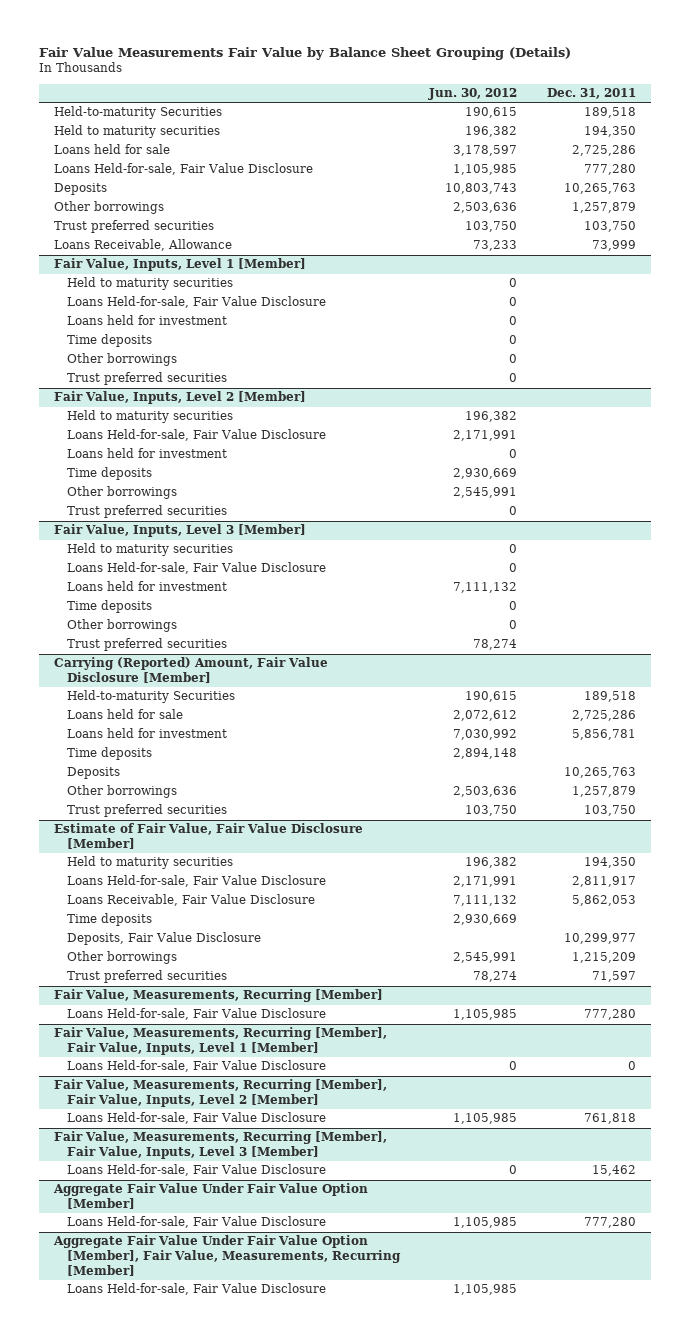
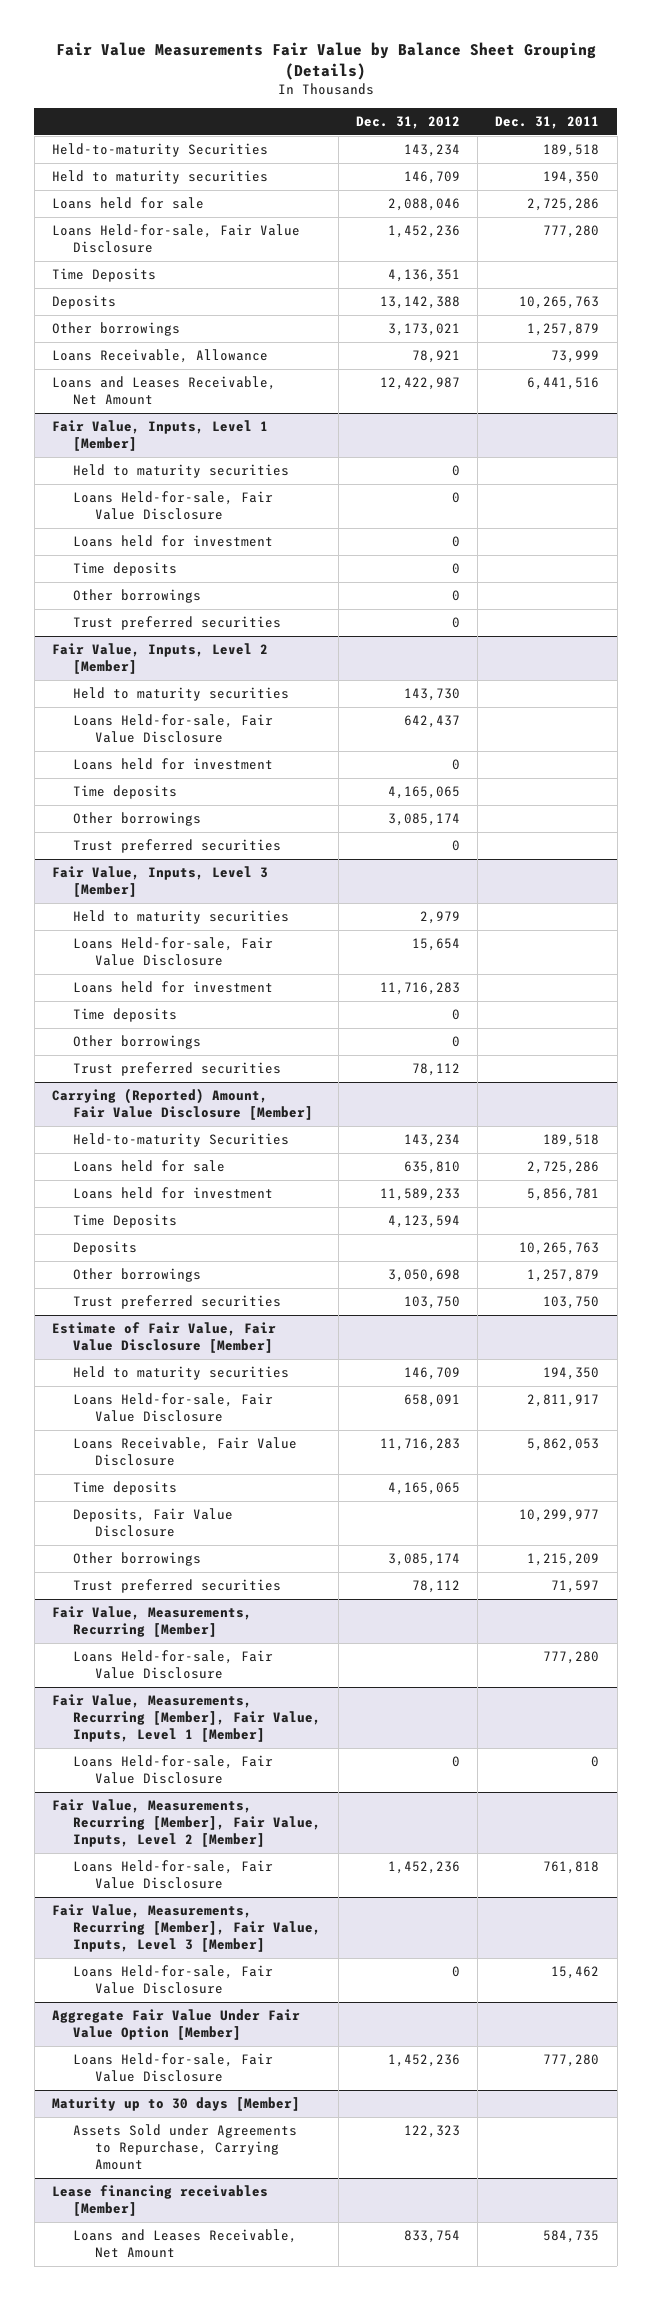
[428,88,518,101] Jun. 30, 2012 -> none
none -> [356,116,461,130] Dec. 31, 2012
none -> [51,268,156,283] Time Deposits
[54,220,215,234] Trust preferred securities -> none
none -> [51,376,276,406] Loans and Leases Receivable, Net Amount
[66,747,152,761] Time deposits -> [73,1214,178,1229] Time Deposits
[53,1235,401,1276] Aggregate Fair Value Under Fair Value Option [Member], Fair Value, Measurements, Recurring [Member] -> none
[66,1283,326,1296] Loans Held-for-sale, Fair Value Disclosure -> none
none -> [51,2097,300,2112] Maturity up to 30 days [Member]
none -> [73,2124,298,2171] Assets Sold under Agreements to Repurchase, Carrying Amount
none -> [51,2185,268,2217] Lease financing receivables [Member]
none -> [73,2229,298,2259] Loans and Leases Receivable, Net Amount

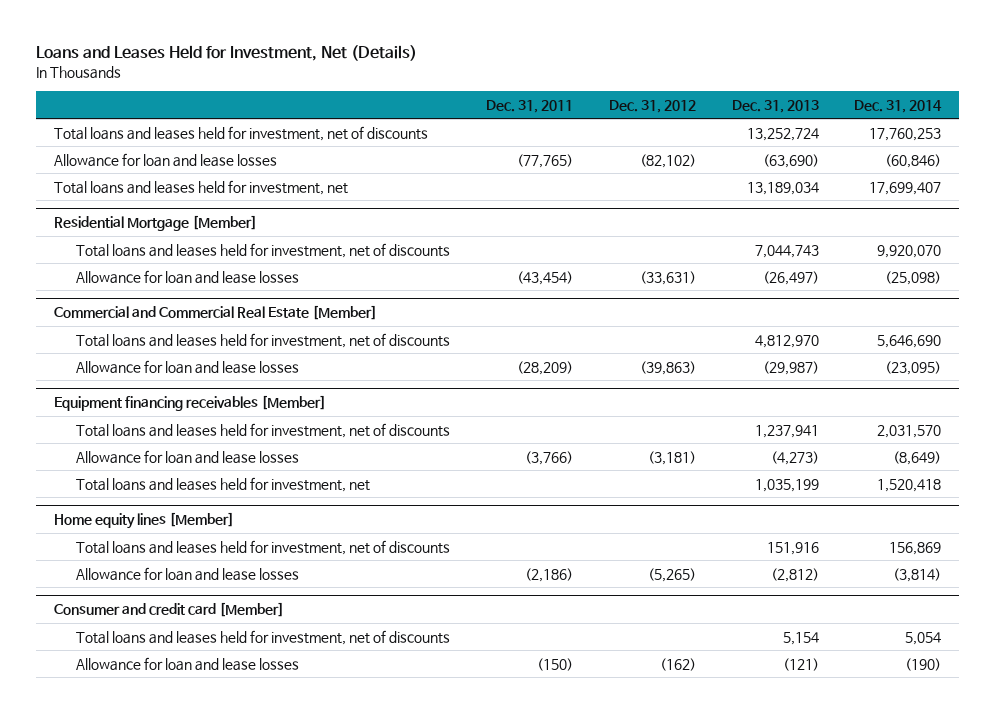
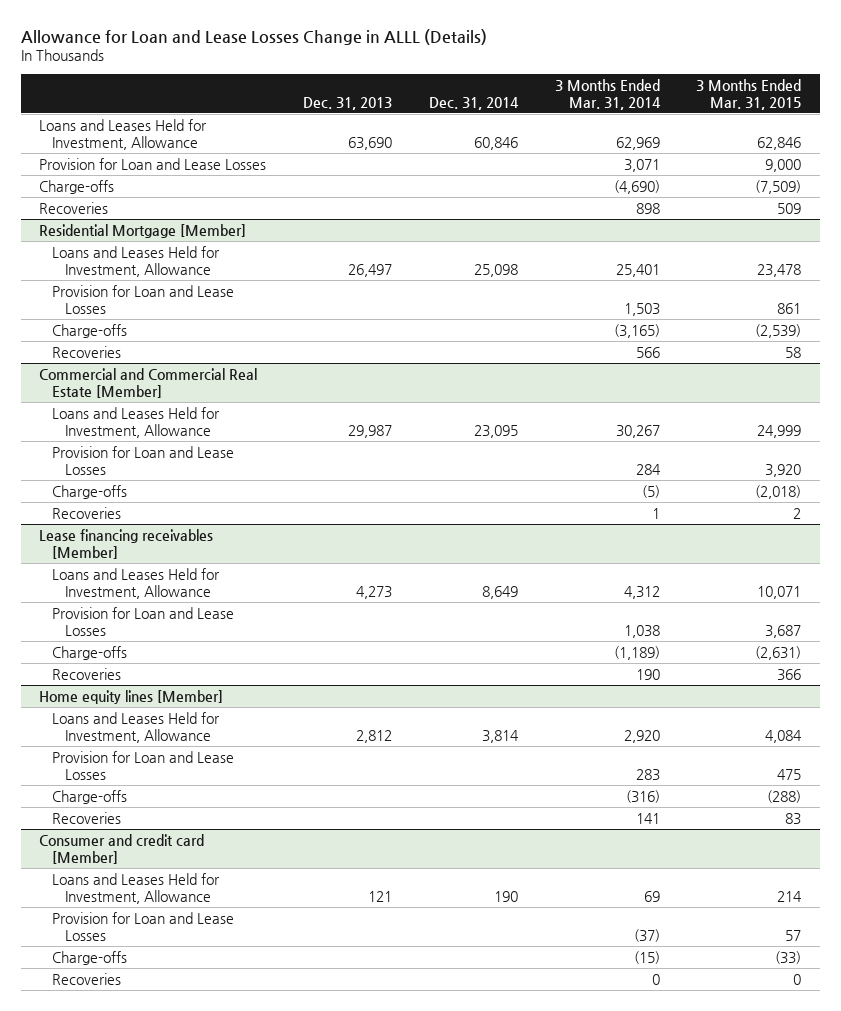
[35,44,417,61] Loans and Leases Held for Investment, Net (Details) -> [21,29,488,46] Allowance for Loan and Lease Losses Change in ALLL (Details)
[485,99,573,113] Dec. 31, 2011 -> none
[608,99,696,113] Dec. 31, 2012 -> none
none -> [554,78,661,110] 3 Months Ended Mar. 31, 2014
none -> [696,78,802,110] 3 Months Ended Mar. 31, 2015
[53,125,428,141] Total loans and leases held for investment, net of discounts -> none
[53,179,348,195] Total loans and leases held for investment, net -> none
[53,152,277,167] Allowance for loan and lease losses -> [39,118,208,150] Loans and Leases Held for Investment, Allowance
[762,153,819,168] (63,690) -> [348,136,393,150] 63,690
[885,153,942,168] (60,846) -> [473,136,518,150] 60,846
none -> [39,157,267,170] Provision for Loan and Lease Losses
none -> [39,179,115,194] Charge-offs
none -> [39,201,109,214] Recoveries
[76,242,451,258] Total loans and leases held for investment, net of discounts -> none
[76,269,300,284] Allowance for loan and lease losses -> [52,245,221,277] Loans and Leases Held for Investment, Allowance
[762,270,819,285] (26,497) -> [348,263,393,277] 26,497
[885,270,942,285] (25,098) -> [473,263,518,277] 25,098
none -> [52,284,235,314] Provision for Loan and Lease Losses
none -> [52,323,128,338] Charge-offs
none -> [52,345,122,358] Recoveries
[76,332,451,348] Total loans and leases held for investment, net of discounts -> none
[76,422,451,438] Total loans and leases held for investment, net of discounts -> none
[76,476,371,492] Total loans and leases held for investment, net -> none
[76,359,300,374] Allowance for loan and lease losses -> [52,406,221,438] Loans and Leases Held for Investment, Allowance
[762,360,819,375] (29,987) -> [348,424,393,438] 29,987
[885,360,942,375] (23,095) -> [473,424,518,438] 23,095
none -> [52,445,235,475] Provision for Loan and Lease Losses
none -> [52,484,128,499] Charge-offs
none -> [52,506,122,519] Recoveries
[53,395,326,412] Equipment financing receivables [Member] -> [39,528,214,559] Lease financing receivables [Member]
[76,449,300,464] Allowance for loan and lease losses -> [52,567,221,599] Loans and Leases Held for Investment, Allowance
[770,450,819,465] (4,273) -> [356,585,393,599] 4,273
[893,450,942,465] (8,649) -> [481,585,518,599] 8,649
none -> [52,606,235,636] Provision for Loan and Lease Losses
none -> [52,645,128,660] Charge-offs
none -> [52,667,122,680] Recoveries
[76,539,451,555] Total loans and leases held for investment, net of discounts -> none
[76,566,300,581] Allowance for loan and lease losses -> [52,711,221,743] Loans and Leases Held for Investment, Allowance
[770,567,819,582] (2,812) -> [356,729,393,743] 2,812
[893,567,942,582] (3,814) -> [481,729,519,743] 3,814
none -> [52,750,235,780] Provision for Loan and Lease Losses
none -> [52,789,128,804] Charge-offs
none -> [52,811,122,824] Recoveries
[76,629,451,645] Total loans and leases held for investment, net of discounts -> none
[76,656,300,671] Allowance for loan and lease losses -> [52,872,221,904] Loans and Leases Held for Investment, Allowance
[782,657,819,671] (121) -> [368,890,393,902] 121
[905,657,942,671] (190) -> [493,890,518,902] 190
none -> [52,911,235,941] Provision for Loan and Lease Losses
none -> [52,950,128,965] Charge-offs
none -> [52,972,122,985] Recoveries

